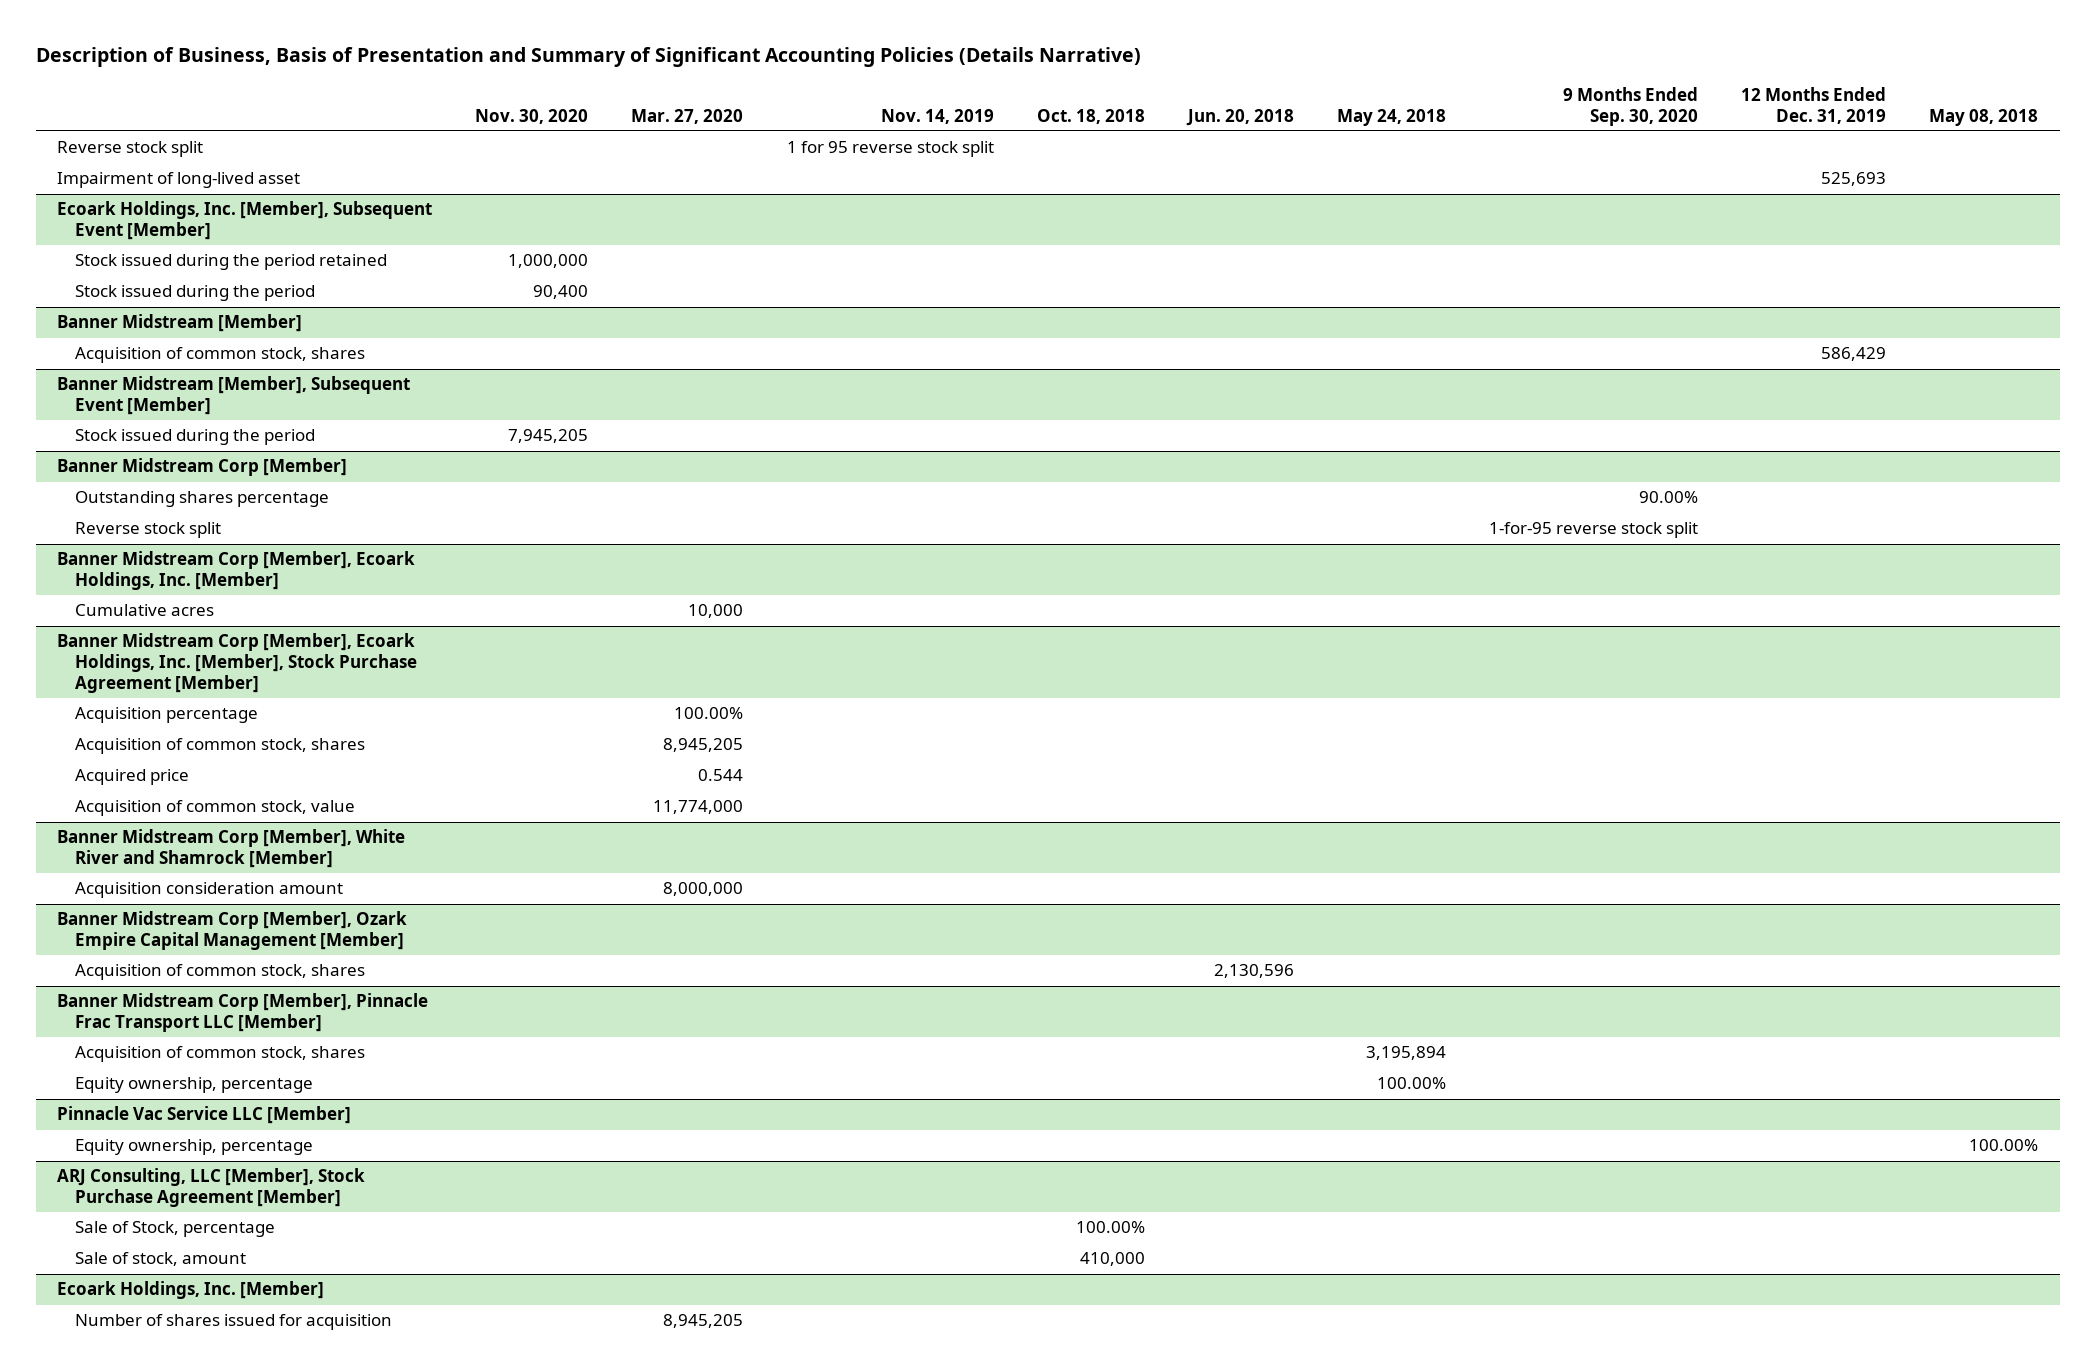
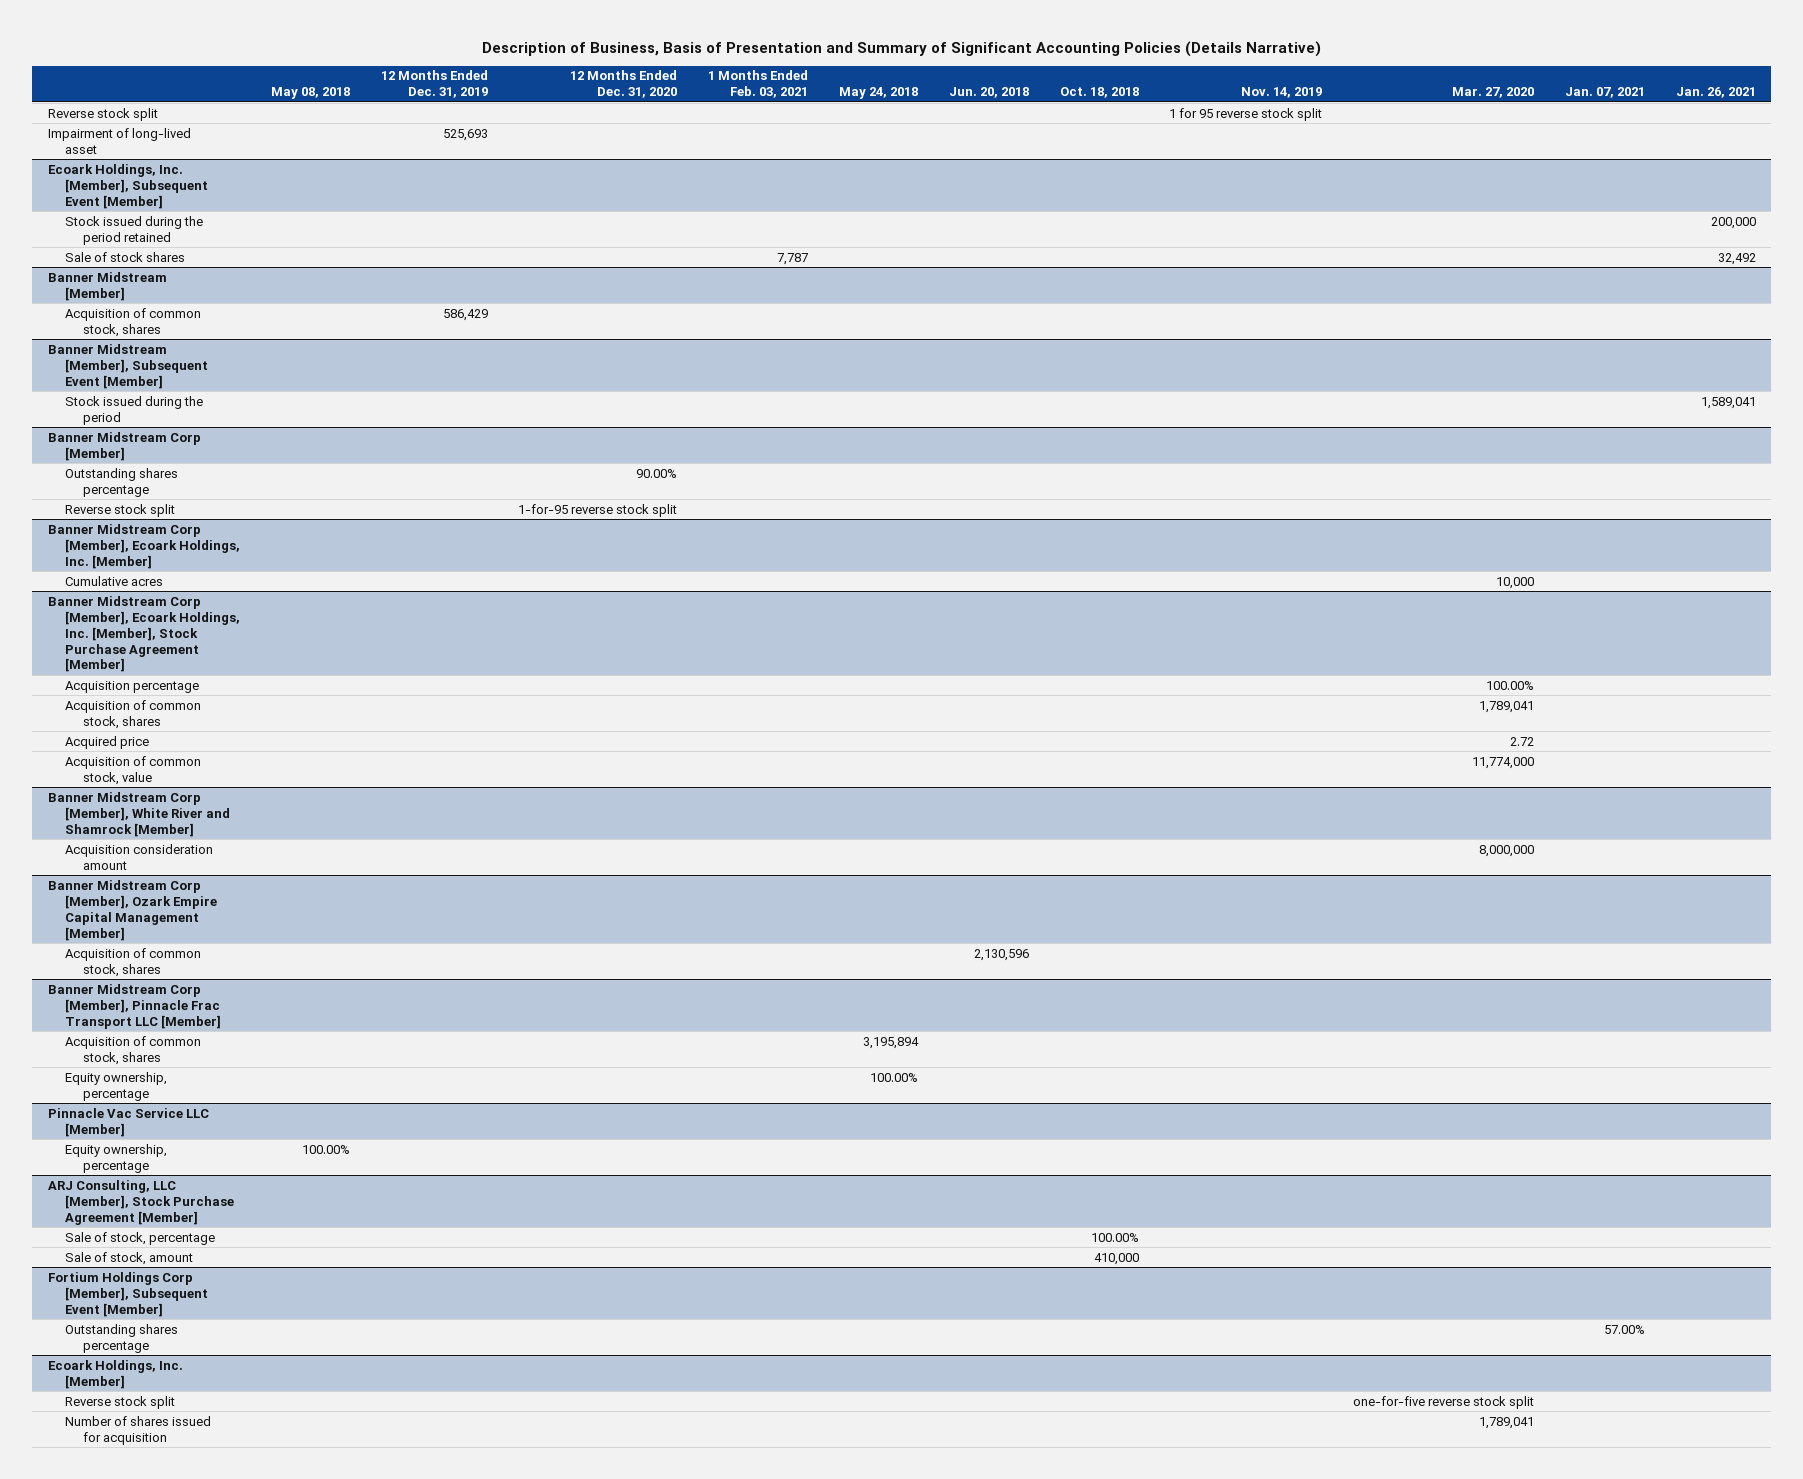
[475,108,589,124] Nov. 30, 2020 -> none
[1562,86,1698,126] 9 Months Ended Sep. 30, 2020 -> none
none -> [570,70,678,99] 12 Months Ended Dec. 31, 2020
none -> [708,70,809,99] 1 Months Ended Feb. 03, 2021
none -> [1564,87,1645,99] Jan. 07, 2021
none -> [1675,87,1756,99] Jan. 26, 2021
[75,285,316,302] Stock issued during the period -> none
none -> [65,251,186,262] Sale of stock shares
[663,738,744,753] 8,945,205 -> [1479,700,1535,713] 1,789,041
[698,769,744,782] 0.544 -> [1510,736,1535,746] 2.72
[75,1221,276,1238] Sale of Stock, percentage -> [65,1231,216,1245] Sale of stock, percentage
none -> [47,1271,209,1317] Fortium Holdings Corp [Member], Subsequent Event [Member]
none -> [65,1323,179,1353] Outstanding shares percentage
none -> [65,1395,176,1409] Reverse stock split
[663,1314,744,1329] 8,945,205 -> [1479,1416,1535,1429] 1,789,041

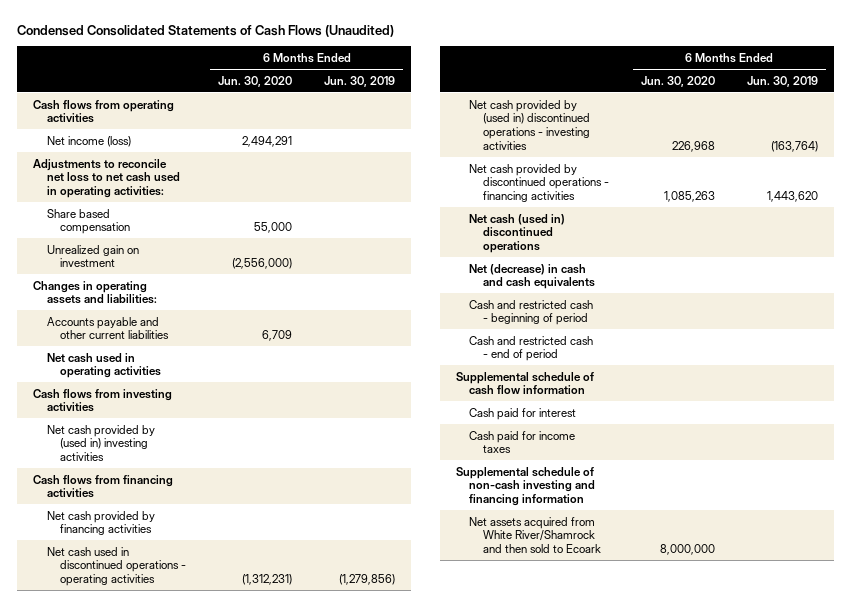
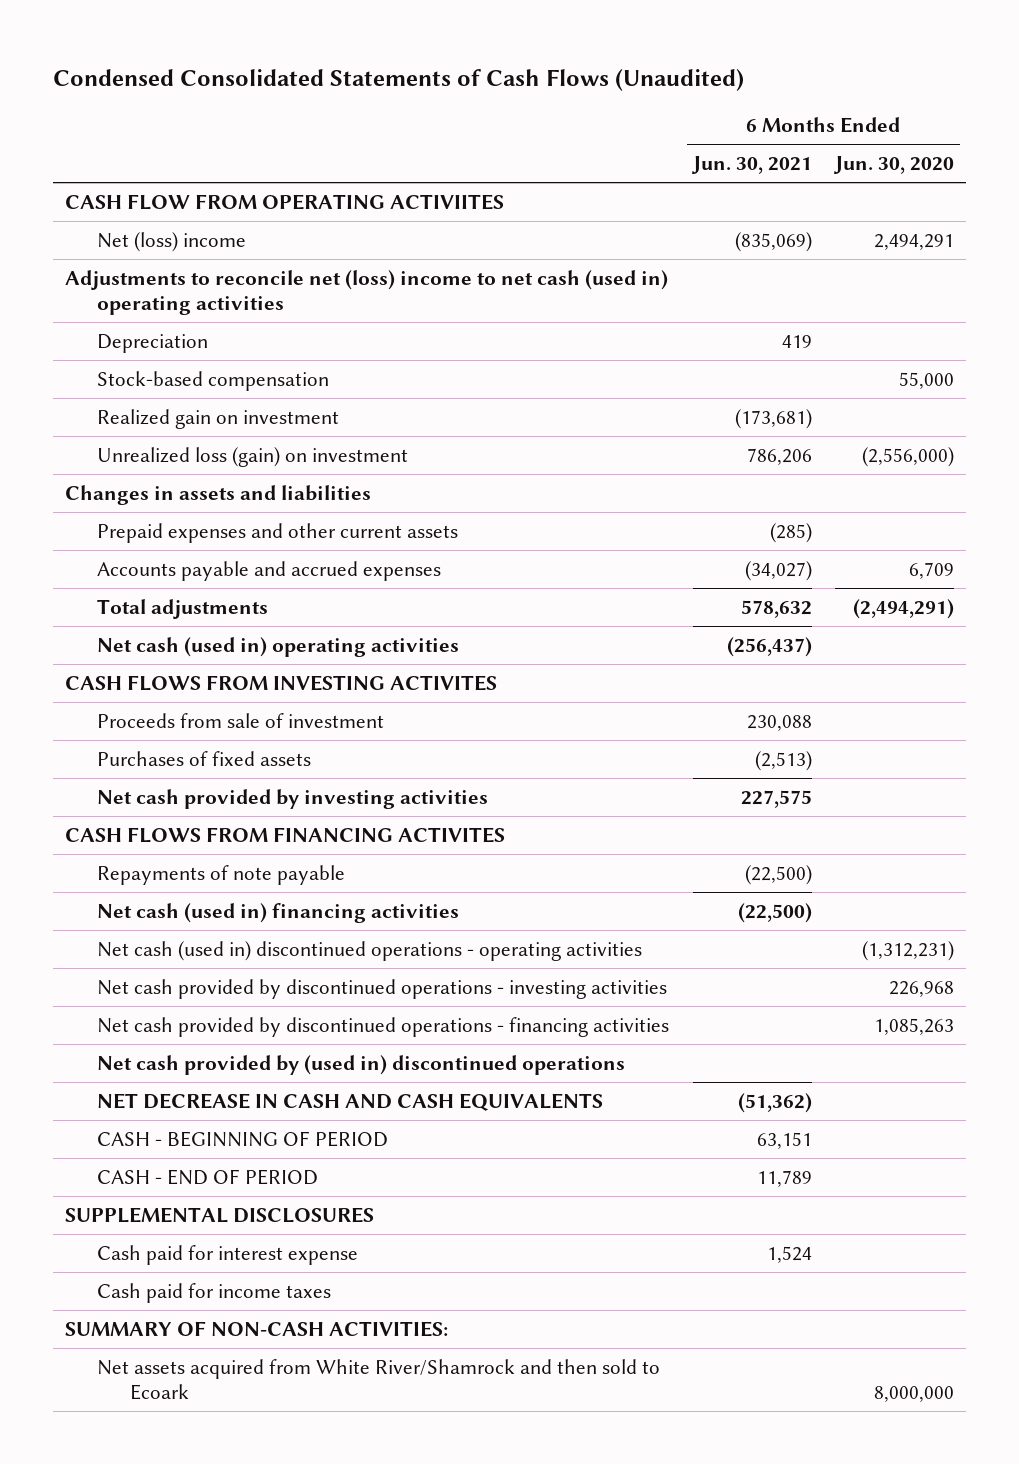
[324,75,396,87] Jun. 30, 2019 -> none
none -> [690,156,812,175] Jun. 30, 2021
[33,99,175,124] Cash flows from operating activities -> [64,193,504,210] CASH FLOW FROM OPERATING ACTIVIITES
[46,135,131,147] Net income (loss) -> [97,231,247,252] Net (loss) income
[33,158,180,199] Adjustments to reconcile net loss to net cash used in operating activities: -> [64,269,668,316] Adjustments to reconcile net (loss) income to net cash (used in) operating activities
none -> [97,333,209,353] Depreciation
[46,208,131,235] Share based compensation -> [97,370,330,391] Stock-based compensation
none -> [97,408,340,429] Realized gain on investment
[46,244,139,268] Unrealized gain on investment -> [97,446,409,467] Unrealized loss (gain) on investment
[33,280,157,305] Changes in operating assets and liabilities: -> [64,484,371,505] Changes in assets and liabilities
none -> [97,522,459,543] Prepaid expenses and other current assets
[46,316,170,340] Accounts payable and other current liabilities -> [97,560,442,581] Accounts payable and accrued expenses
none -> [97,598,269,619] Total adjustments
[46,352,162,379] Net cash used in operating activities -> [97,636,460,657] Net cash (used in) operating activities
[33,388,173,413] Cash flows from investing activities -> [64,674,497,691] CASH FLOWS FROM INVESTING ACTIVITES
none -> [97,712,385,728] Proceeds from sale of investment
none -> [97,750,312,766] Purchases of fixed assets
[46,424,155,462] Net cash provided by (used in) investing activities -> [97,788,489,809] Net cash provided by investing activities
[33,474,174,499] Cash flows from financing activities -> [64,826,505,843] CASH FLOWS FROM FINANCING ACTIVITES
none -> [97,864,346,885] Repayments of note payable
[46,510,155,536] Net cash provided by financing activities -> [97,902,460,923] Net cash (used in) financing activities
[46,546,187,587] Net cash used in discontinued operations - operating activities -> [97,940,643,961] Net cash (used in) discontinued operations - operating activities
[469,99,590,150] Net cash provided by (used in) discontinued operations - investing activities -> [97,978,668,999] Net cash provided by discontinued operations - investing activities
[469,213,566,254] Net cash (used in) discontinued operations -> [97,1054,626,1075] Net cash provided by (used in) discontinued operations
[469,263,595,290] Net (decrease) in cash and cash equivalents -> [97,1092,604,1111] NET DECREASE IN CASH AND CASH EQUIVALENTS
[469,299,594,326] Cash and restricted cash - beginning of period -> [97,1130,389,1147] CASH - BEGINNING OF PERIOD
[469,335,594,362] Cash and restricted cash - end of period -> [97,1168,319,1185] CASH - END OF PERIOD
[455,371,594,396] Supplemental schedule of cash flow information -> [64,1206,374,1223] SUPPLEMENTAL DISCLOSURES
[469,407,577,420] Cash paid for interest -> [97,1244,359,1265] Cash paid for interest expense
[455,466,596,507] Supplemental schedule of non-cash investing and financing information -> [64,1320,448,1337] SUMMARY OF NON-CASH ACTIVITIES:

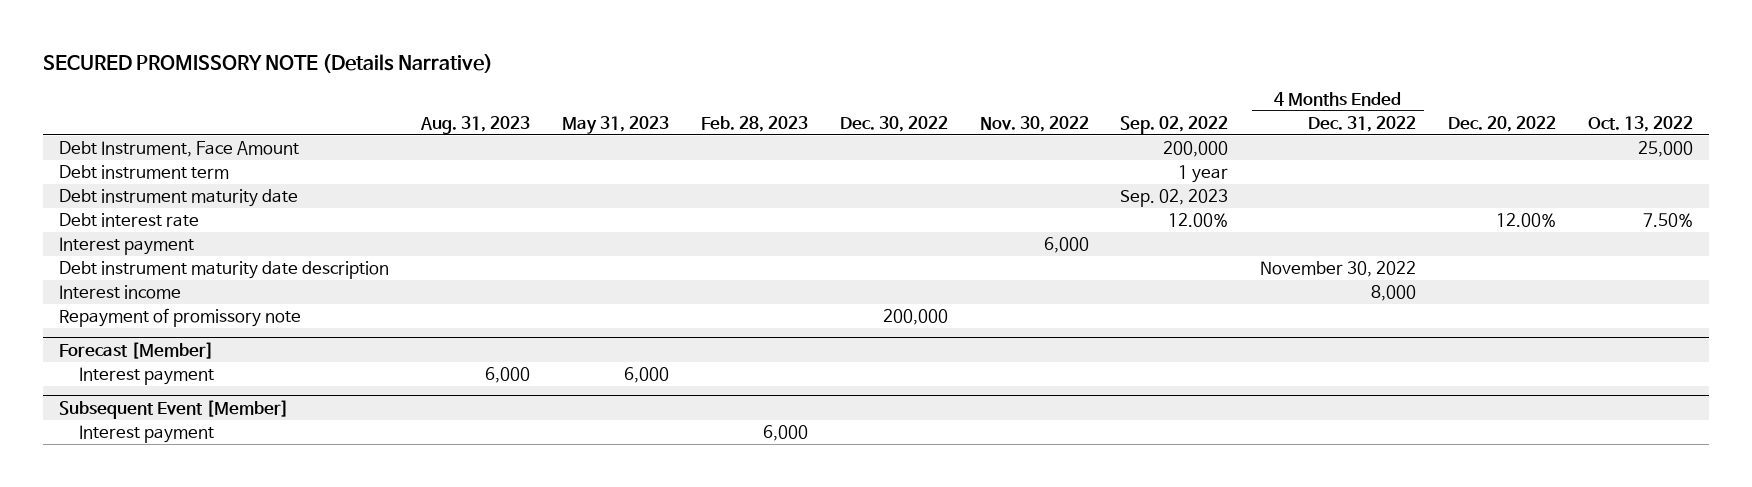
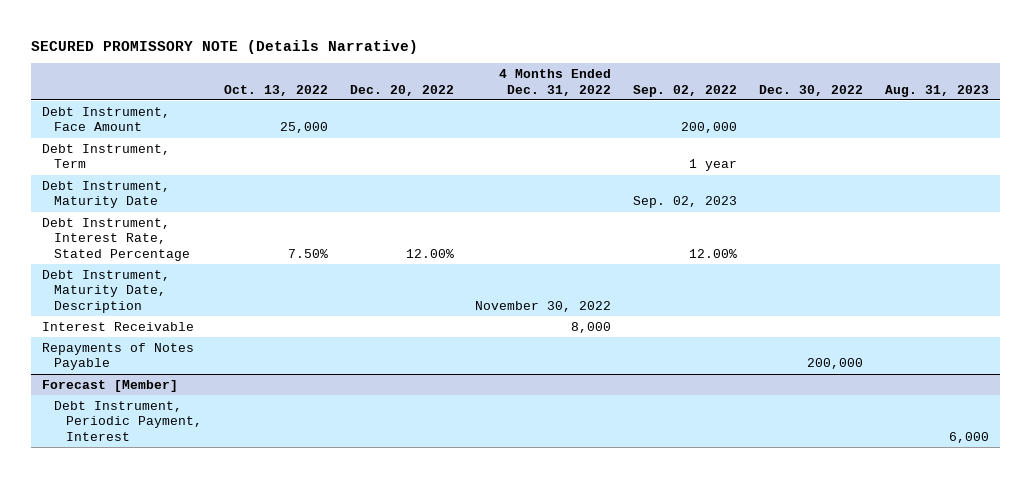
[561,115,669,134] May 31, 2023 -> none
[700,115,808,132] Feb. 28, 2023 -> none
[979,115,1089,132] Nov. 30, 2022 -> none
[59,237,195,256] Interest payment -> none
[59,165,230,180] Debt instrument term -> [41,143,170,169] Debt Instrument, Term
[59,189,299,208] Debt instrument maturity date -> [41,180,170,209] Debt Instrument, Maturity Date
[59,213,200,228] Debt interest rate -> [41,217,190,262] Debt Instrument, Interest Rate, Stated Percentage
[59,261,390,280] Debt instrument maturity date description -> [41,269,170,314] Debt Instrument, Maturity Date, Description
[59,285,182,300] Interest income -> [41,321,194,331] Interest Receivable
[59,308,302,328] Repayment of promissory note -> [41,342,194,371] Repayments of Notes Payable
[59,400,290,420] Subsequent Event [Member] -> none
[79,425,215,444] Interest payment -> none
[79,367,215,386] Interest payment -> [53,400,202,442] Debt Instrument, Periodic Payment, Interest

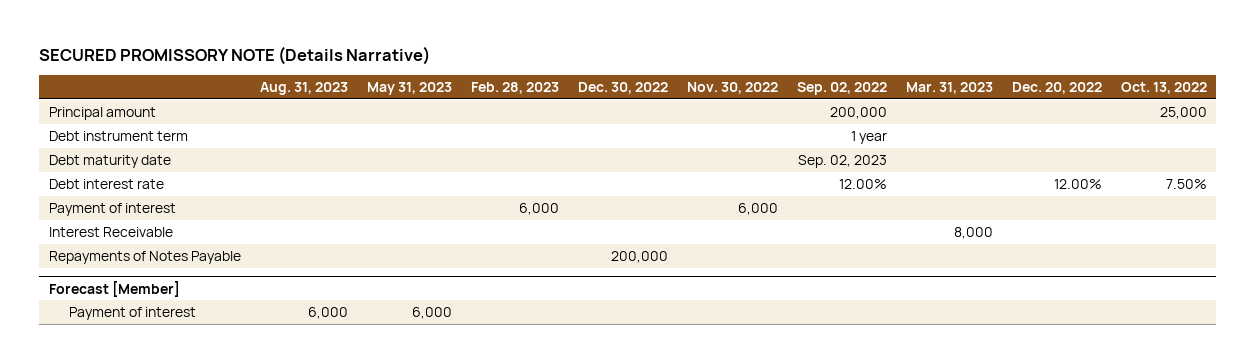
[499,68,612,96] 4 Months Ended Dec. 31, 2022 -> none
none -> [366,82,452,96] May 31, 2023
none -> [470,82,559,95] Feb. 28, 2023
none -> [686,82,778,95] Nov. 30, 2022
none -> [905,82,993,95] Mar. 31, 2023
[41,269,170,314] Debt Instrument, Maturity Date, Description -> none
[41,106,170,132] Debt Instrument, Face Amount -> [48,107,156,121] Principal amount
[41,143,170,169] Debt Instrument, Term -> [48,131,188,142] Debt instrument term
[41,180,170,209] Debt Instrument, Maturity Date -> [48,155,171,169] Debt maturity date
[41,217,190,262] Debt Instrument, Interest Rate, Stated Percentage -> [48,179,164,190] Debt interest rate
none -> [48,203,176,217] Payment of interest
[53,400,202,442] Debt Instrument, Periodic Payment, Interest -> [69,307,197,321] Payment of interest

